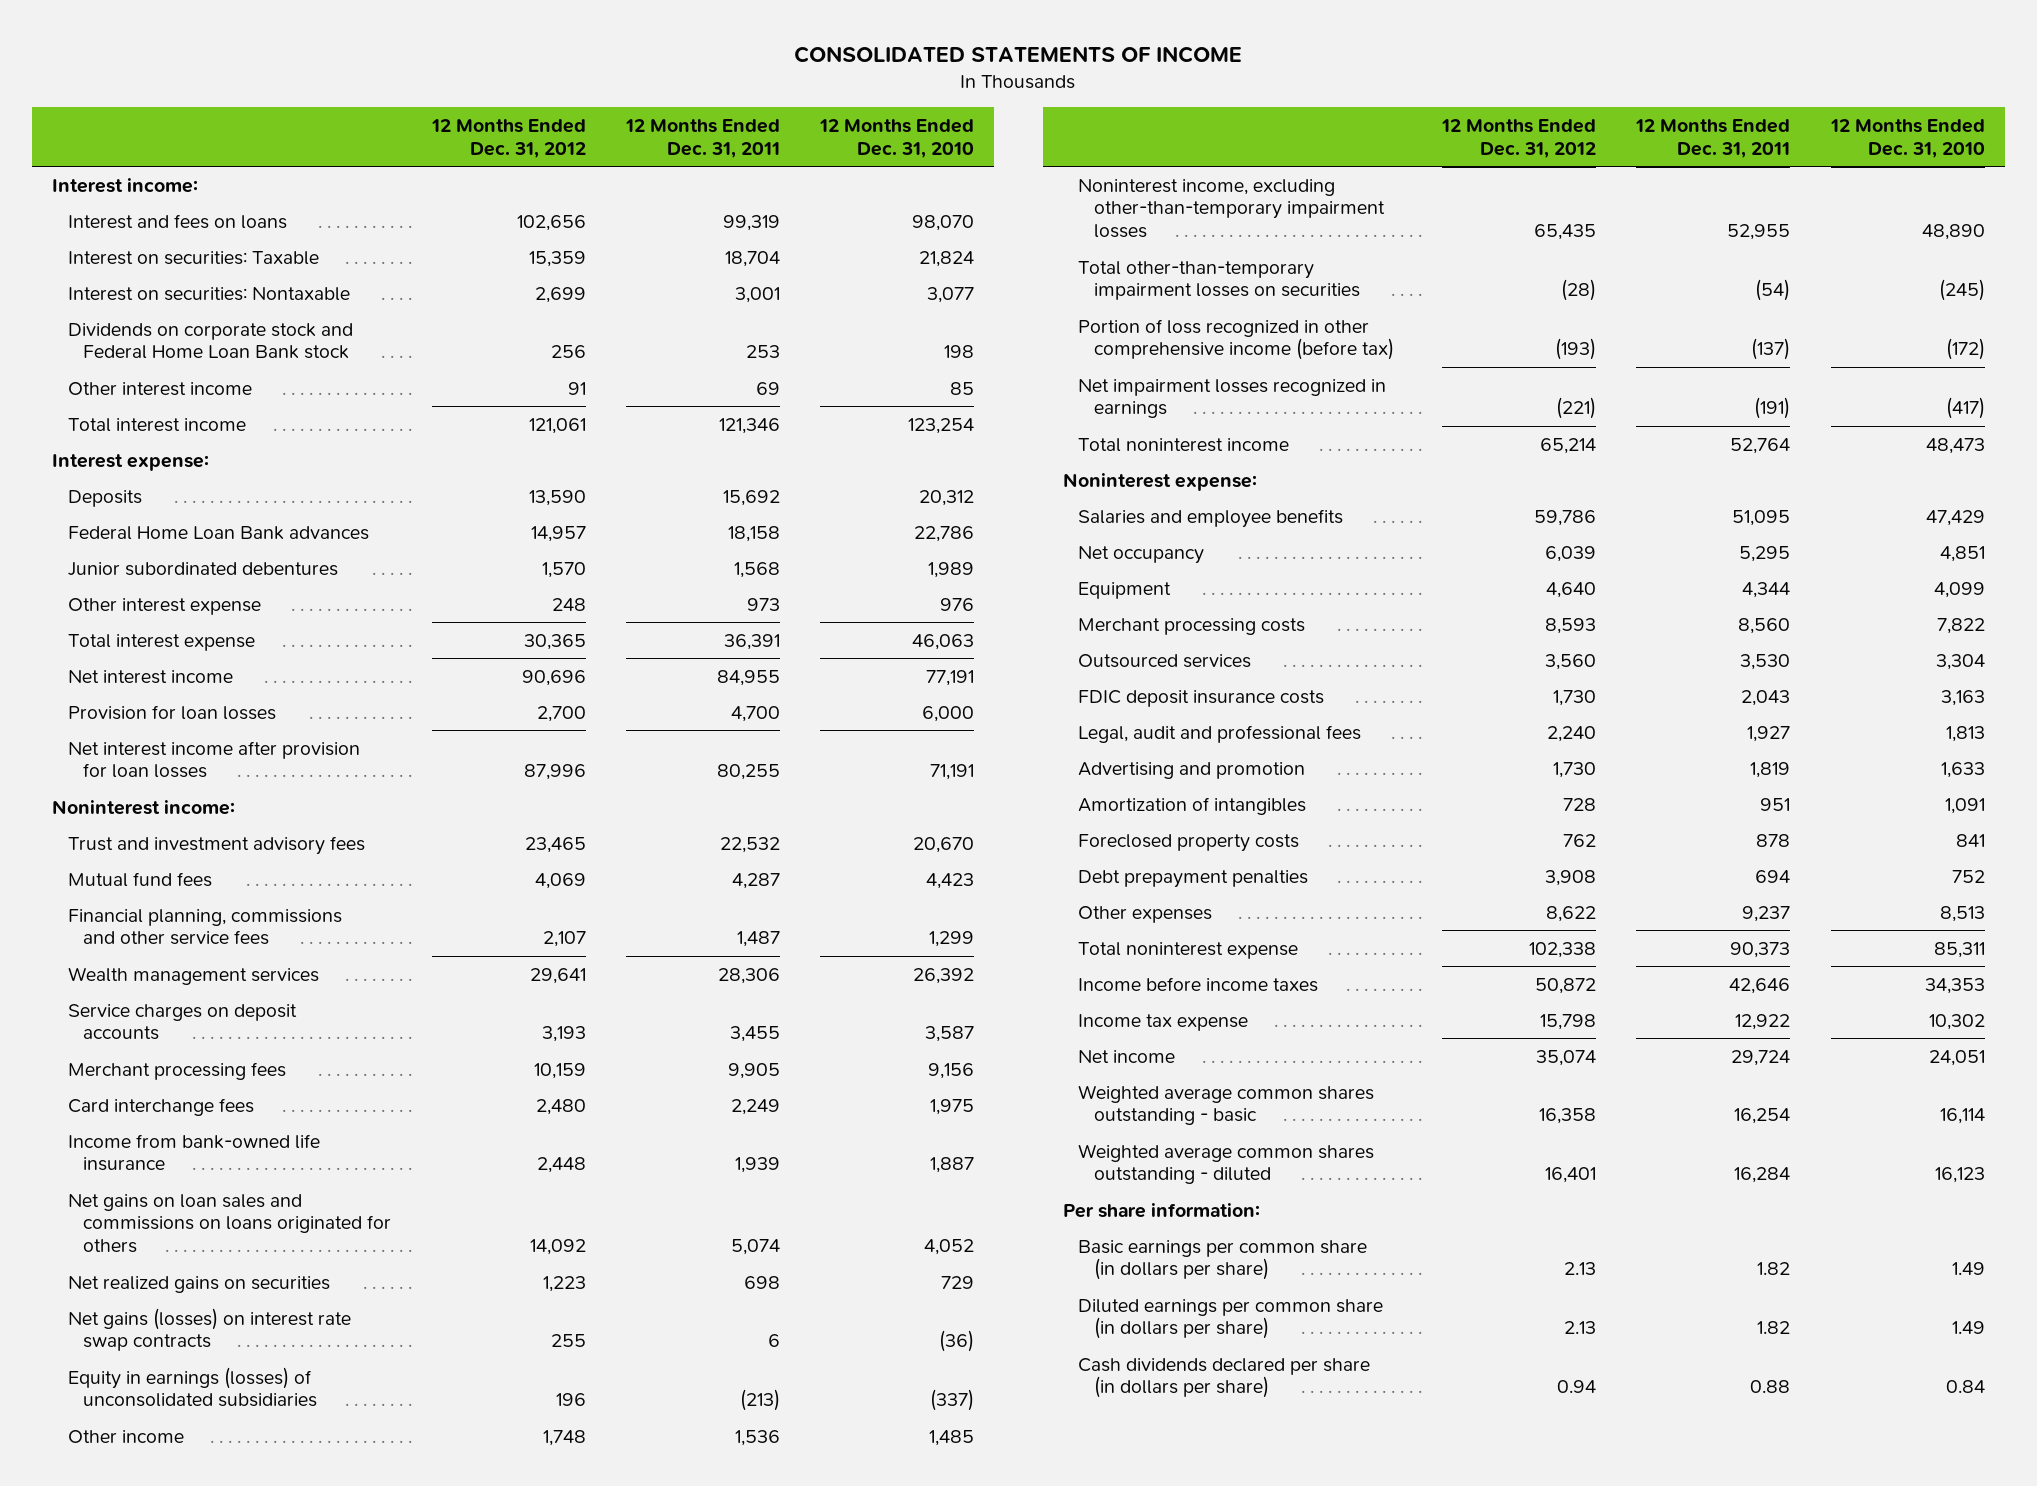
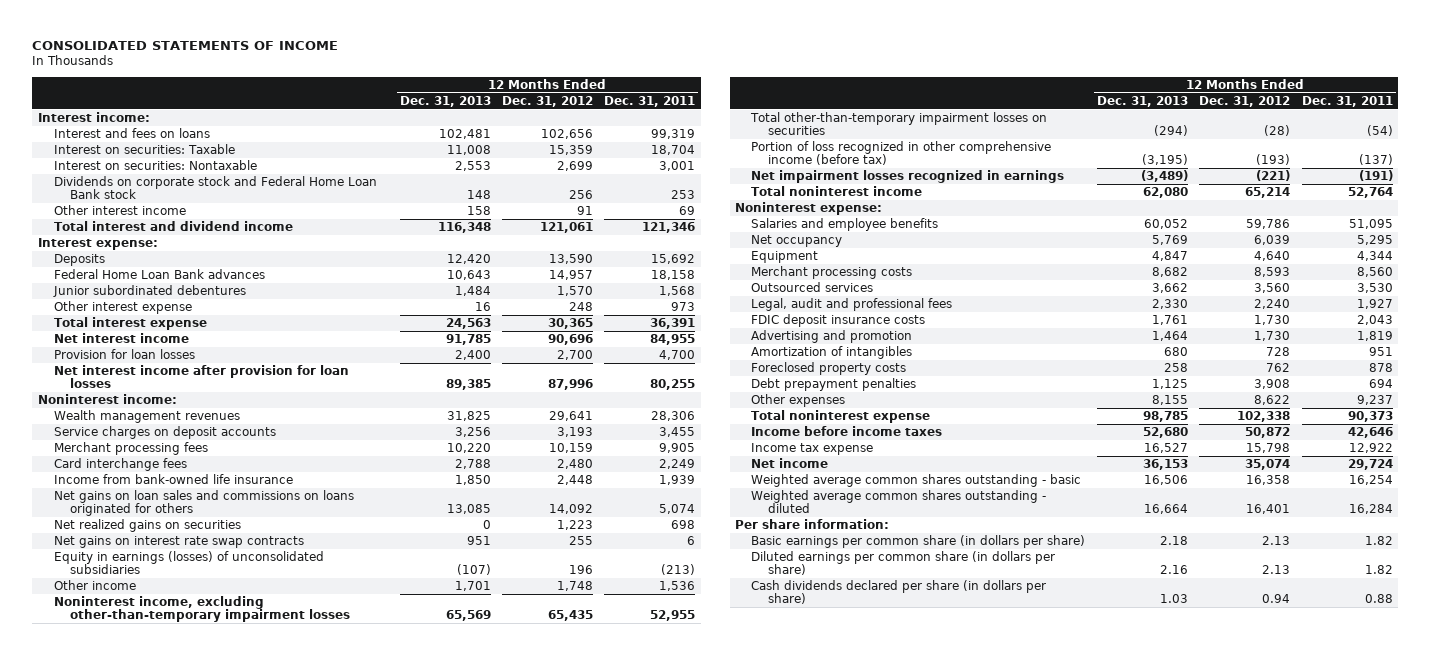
[819,119,975,158] 12 Months Ended Dec. 31, 2010 -> none
none -> [399,95,491,107] Dec. 31, 2013
[67,417,246,432] Total interest income -> [54,221,294,232] Total interest and dividend income
[67,835,365,855] Trust and investment advisory fees -> none
[67,871,212,887] Mutual fund fees -> none
[67,908,342,946] Financial planning, commissions and other service fees -> none
[67,966,319,985] Wealth management services -> [54,410,241,424] Wealth management revenues
[67,1307,351,1352] Net gains (losses) on interest rate swap contracts -> [54,536,305,549] Net gains on interest rate swap contracts
[1078,689,1325,707] FDIC deposit insurance costs -> [751,314,926,328] FDIC deposit insurance costs

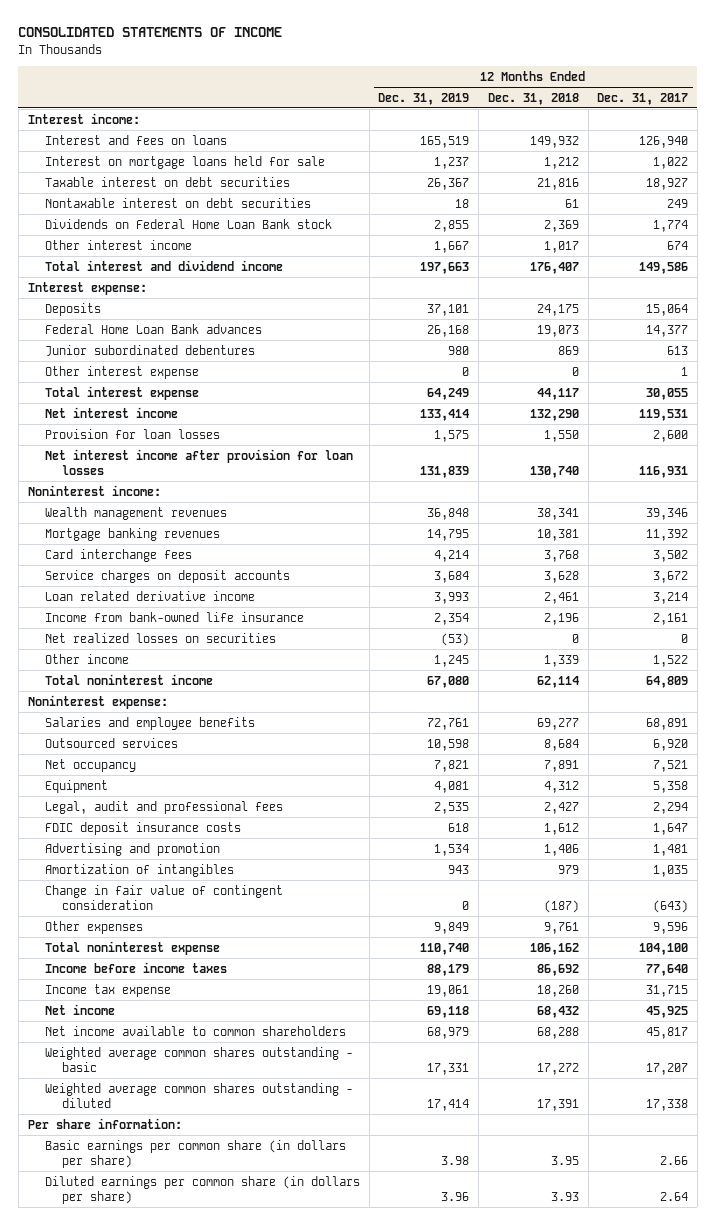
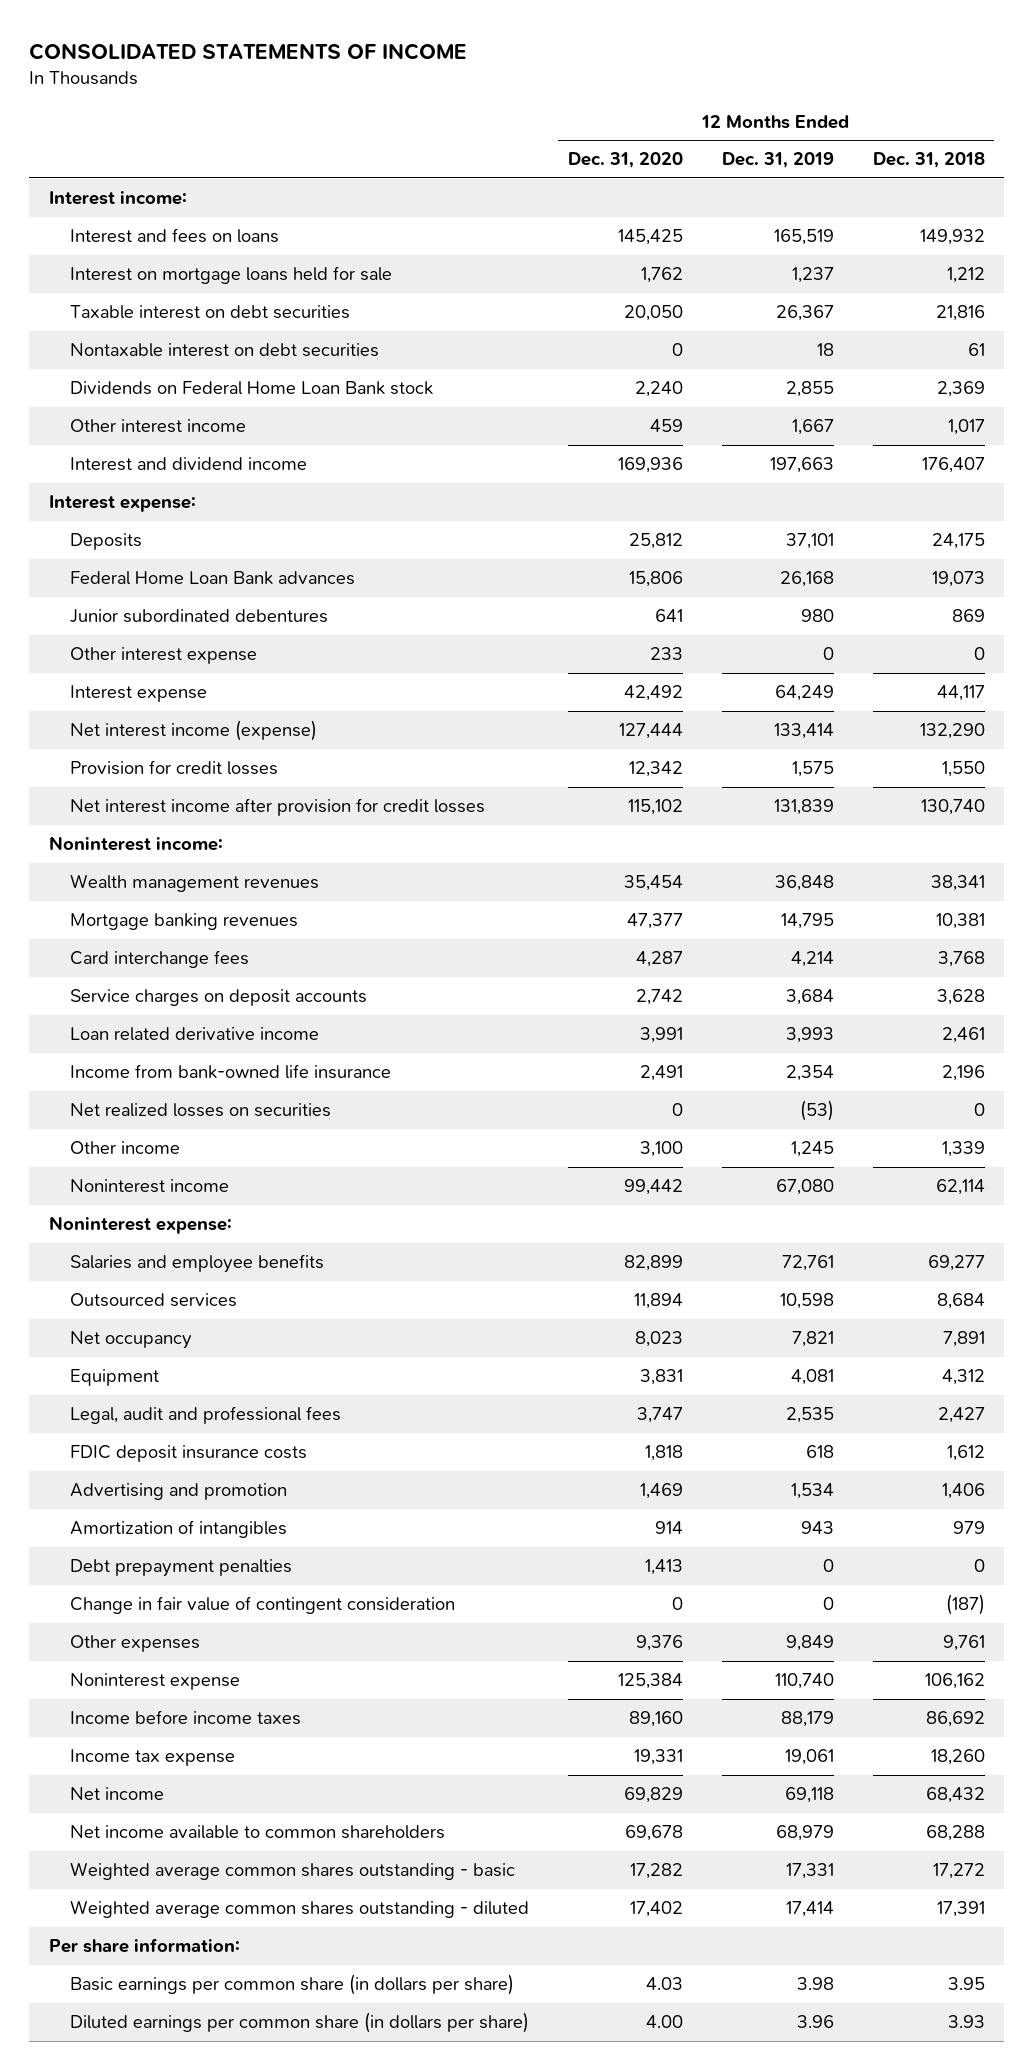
[597,92,689,105] Dec. 31, 2017 -> none
none -> [567,152,683,169] Dec. 31, 2020
[44,259,283,271] Total interest and dividend income -> [69,457,307,472] Interest and dividend income
[44,385,199,400] Total interest expense -> [69,685,207,703] Interest expense
[44,406,178,418] Net interest income -> [69,720,317,742] Net interest income (expense)
[44,428,220,439] Provision for loan losses -> [69,760,278,776] Provision for credit losses
[44,448,353,475] Net interest income after provision for loan losses -> [69,798,485,817] Net interest income after provision for credit losses
[44,673,213,685] Total noninterest income -> [69,1179,229,1194] Noninterest income
none -> [69,1559,292,1578] Debt prepayment penalties
[44,940,220,955] Total noninterest expense -> [69,1673,240,1691] Noninterest expense

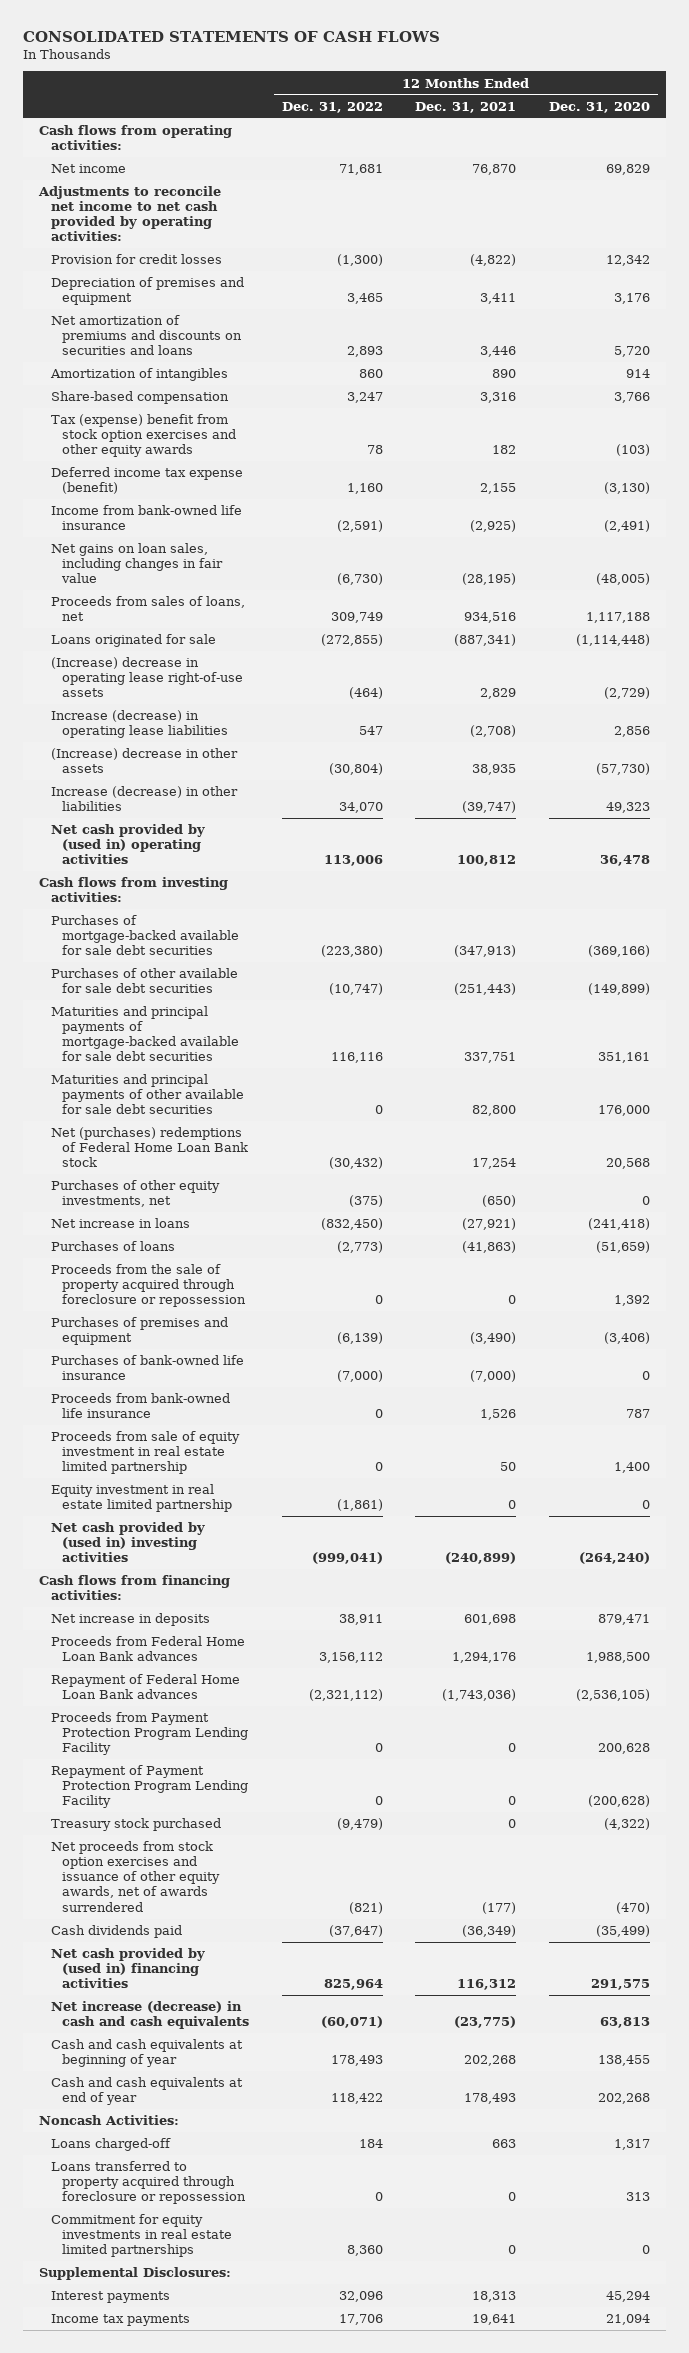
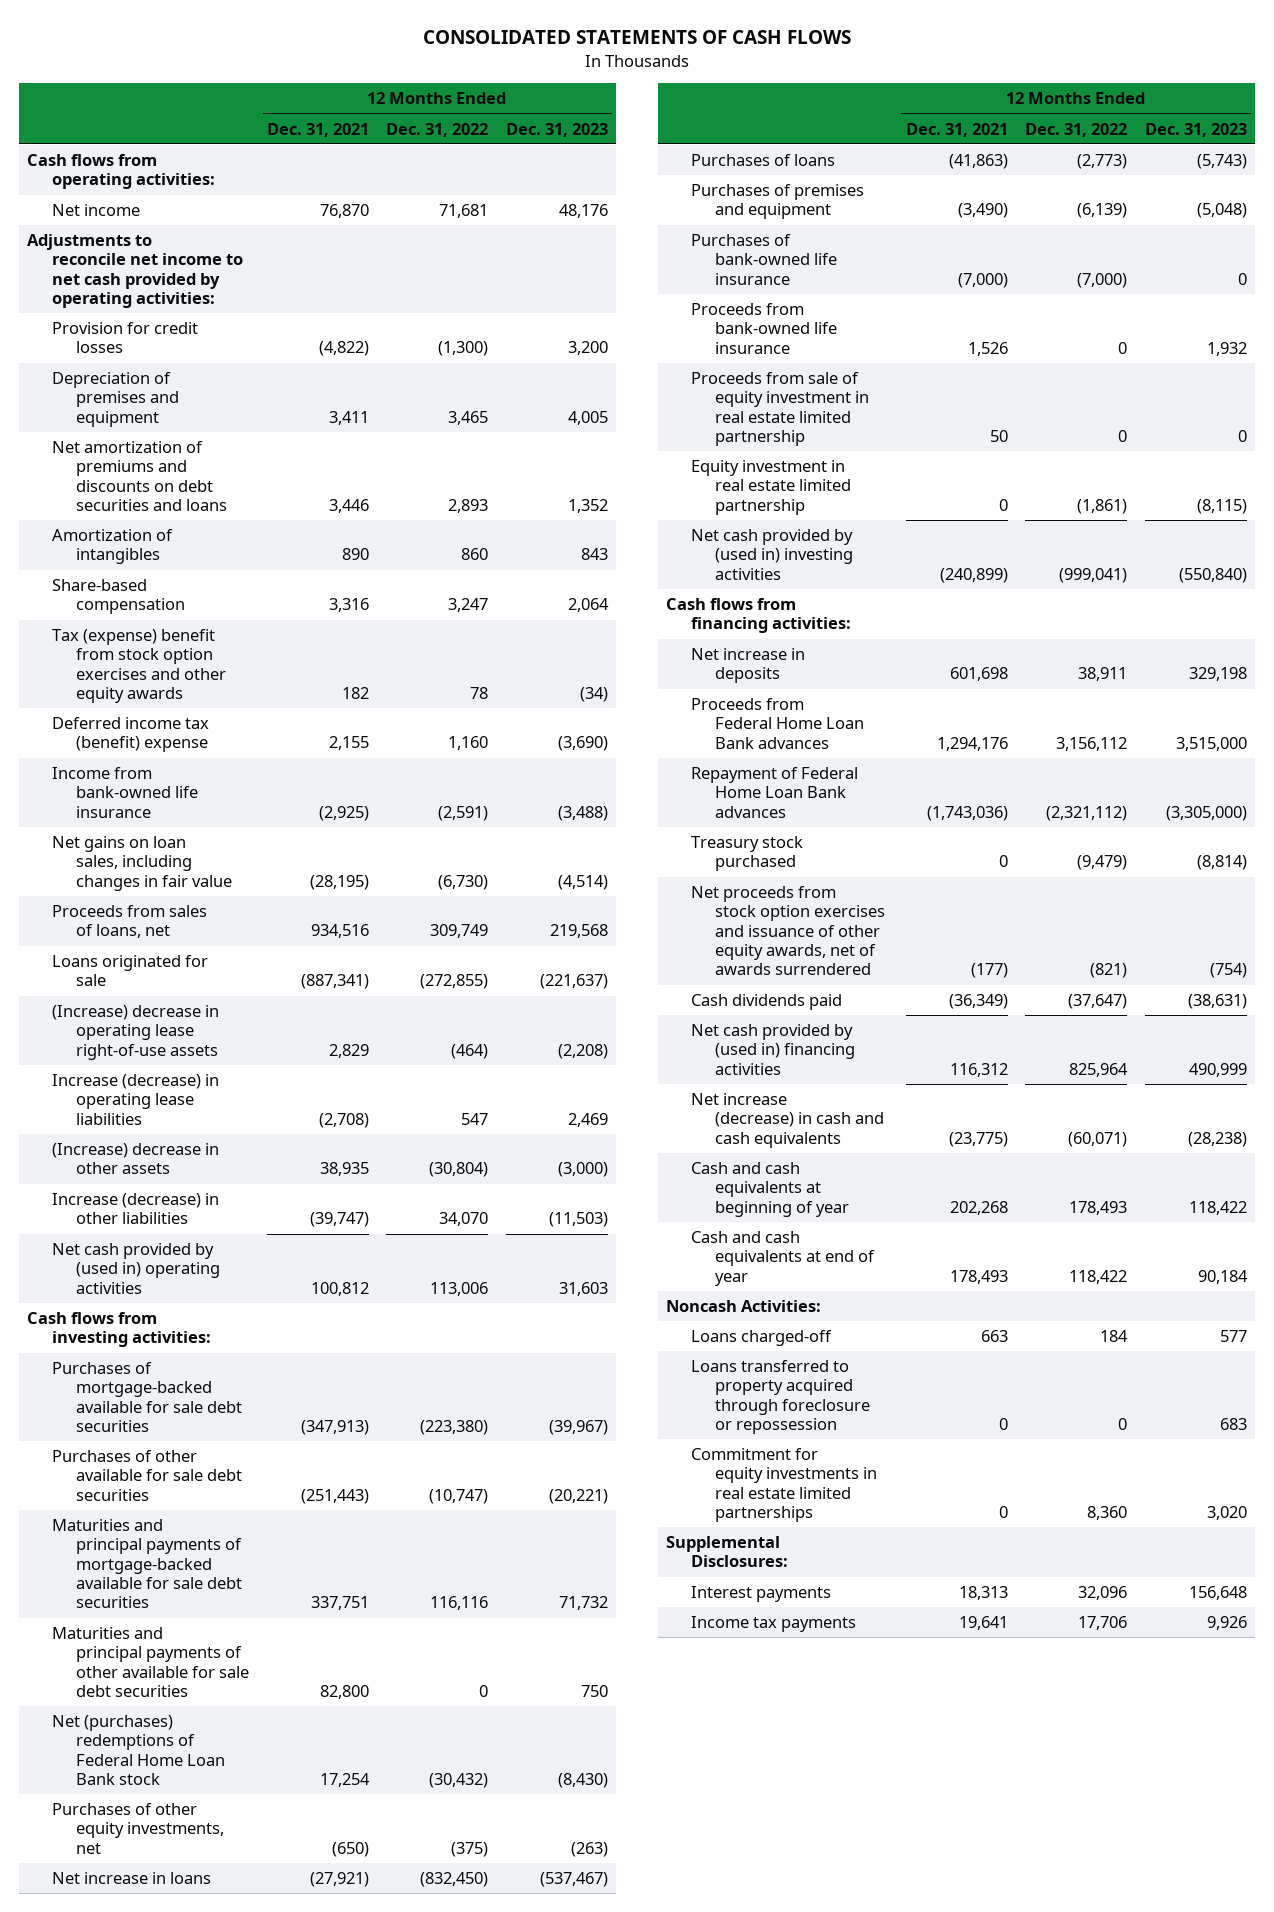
[548,101,650,113] Dec. 31, 2020 -> none
none -> [505,122,608,137] Dec. 31, 2023
[50,315,243,356] Net amortization of premiums and discounts on securities and loans -> [51,441,228,512] Net amortization of premiums and discounts on debt securities and loans
[50,467,243,495] Deferred income tax expense (benefit) -> [51,717,209,753] Deferred income tax (benefit) expense
[50,1264,247,1308] Proceeds from the sale of property acquired through foreclosure or repossession -> none
[50,1712,249,1756] Proceeds from Payment Protection Program Lending Facility -> none
[50,1765,249,1809] Repayment of Payment Protection Program Lending Facility -> none

